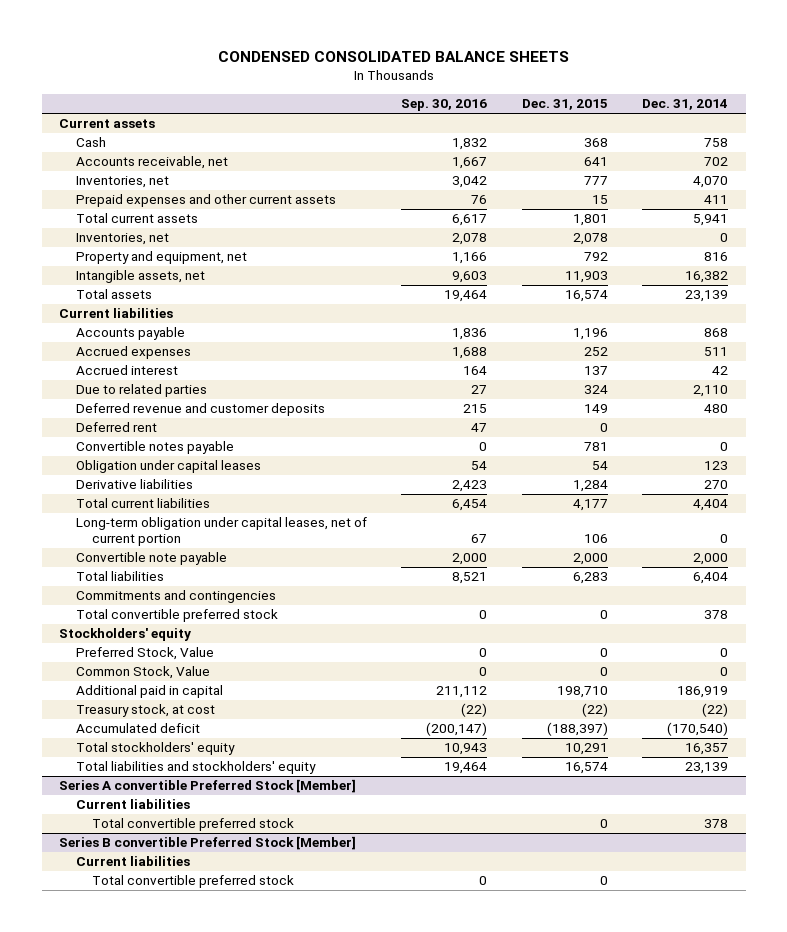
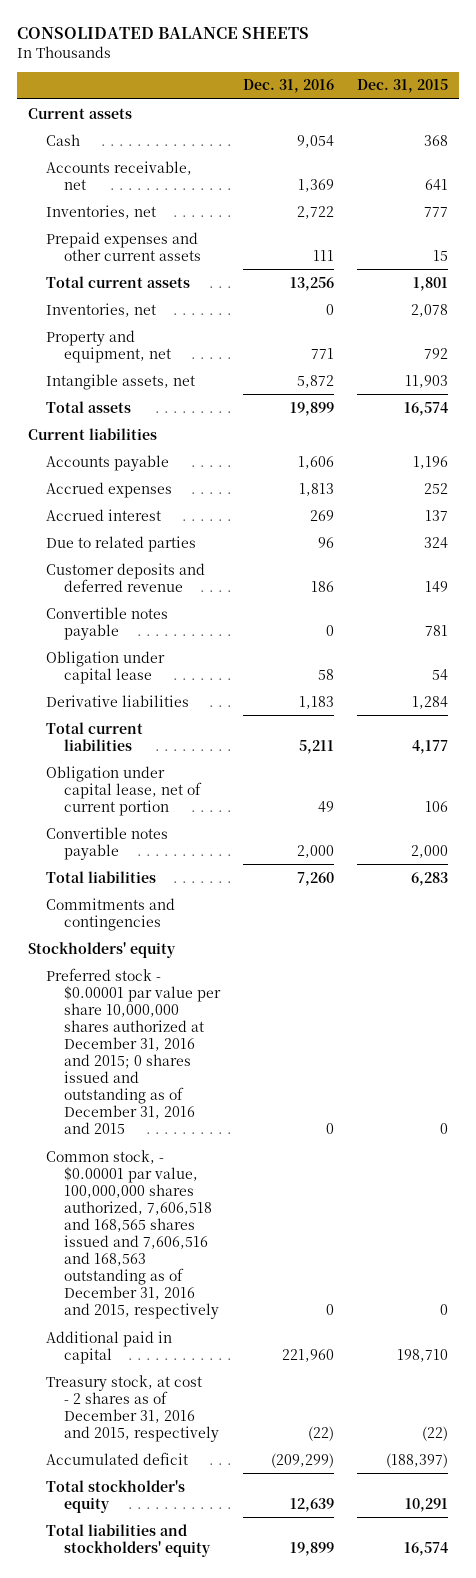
[217,51,569,63] CONDENSED CONSOLIDATED BALANCE SHEETS -> [16,26,309,39] CONSOLIDATED BALANCE SHEETS
[401,99,488,112] Sep. 30, 2016 -> none
[642,99,729,111] Dec. 31, 2014 -> none
none -> [243,79,335,94] Dec. 31, 2016
[75,422,157,433] Deferred rent -> none
[75,403,325,417] Deferred revenue and customer deposits -> [46,562,206,592] Customer deposits and deferred revenue
[75,460,261,474] Obligation under capital leases -> [46,650,166,684] Obligation under capital lease
[75,517,367,547] Long-term obligation under capital leases, net of current portion -> [46,765,203,816] Obligation under capital lease, net of current portion
[75,552,227,566] Convertible note payable -> [46,826,169,860] Convertible notes payable
[75,609,278,623] Total convertible preferred stock -> none
[75,647,214,661] Preferred Stock, Value -> [46,967,222,1135] Preferred stock - $0.00001 par value per share 10,000,000 shares authorized at December 31, 2016 and 2015; 0 shares issued and outstanding as of December 31, 2016 and 2015
[75,666,210,680] Common Stock, Value -> [46,1149,220,1320] Common stock, - $0.00001 par value, 100,000,000 shares authorized, 7,606,518 and 168,565 shares issued and 7,606,516 and 168,563 outstanding as of December 31, 2016 and 2015, respectively
[75,704,215,718] Treasury stock, at cost -> [46,1374,220,1442] Treasury stock, at cost - 2 shares as of December 31, 2016 and 2015, respectively
[75,742,235,756] Total stockholders' equity -> [46,1479,186,1513] Total stockholder's equity
[59,779,357,794] Series A convertible Preferred Stock [Member] -> none
[75,799,190,810] Current liabilities -> none
[91,818,294,832] Total convertible preferred stock -> none
[59,836,357,851] Series B convertible Preferred Stock [Member] -> none
[75,856,190,867] Current liabilities -> none
[91,875,294,889] Total convertible preferred stock -> none

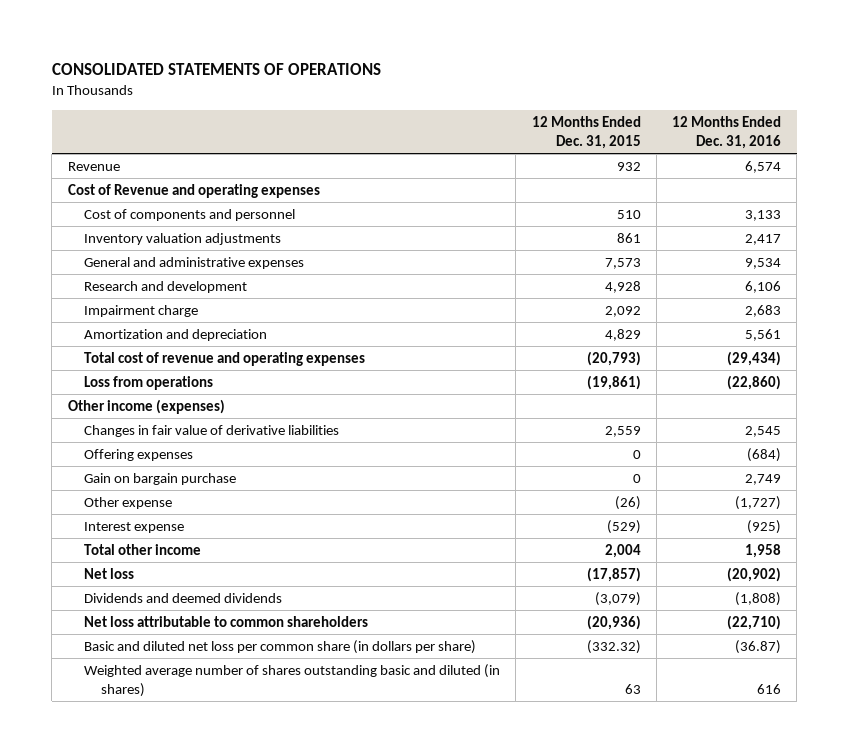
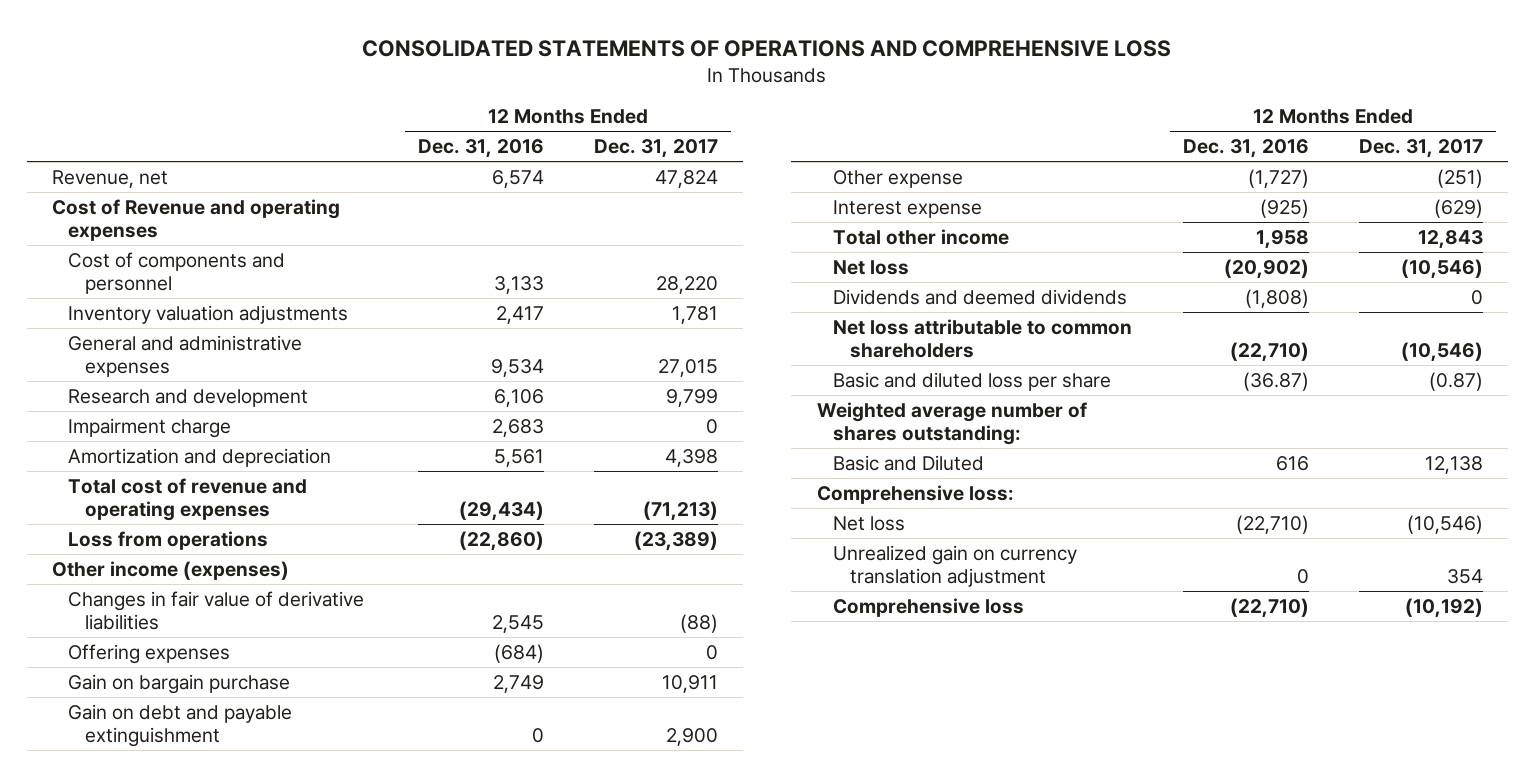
[51,62,381,75] CONSOLIDATED STATEMENTS OF OPERATIONS -> [362,40,1172,58] CONSOLIDATED STATEMENTS OF OPERATIONS AND COMPREHENSIVE LOSS
[531,116,641,150] 12 Months Ended Dec. 31, 2015 -> none
none -> [594,139,719,159] Dec. 31, 2017
[67,162,120,172] Revenue -> [51,169,168,188] Revenue, net
none -> [68,703,293,747] Gain on debt and payable extinguishment
[84,640,477,655] Basic and diluted net loss per common share (in dollars per share) -> [833,371,1112,391] Basic and diluted loss per share
none -> [816,401,1087,445] Weighted average number of shares outstanding:
[84,664,501,698] Weighted average number of shares outstanding basic and diluted (in shares) -> [833,454,985,471] Basic and Diluted
none -> [816,484,1014,504] Comprehensive loss:
none -> [833,515,906,531] Net loss
none -> [833,544,1078,587] Unrealized gain on currency translation adjustment
none -> [833,597,1025,617] Comprehensive loss

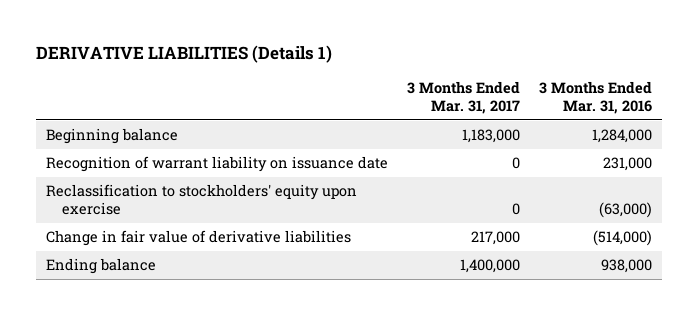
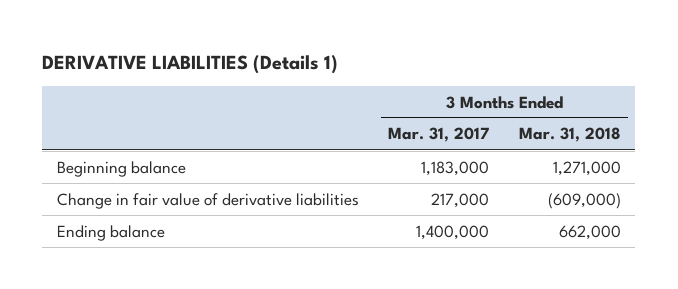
[539,81,653,115] 3 Months Ended Mar. 31, 2016 -> none
none -> [518,127,621,143] Mar. 31, 2018
[45,156,388,173] Recognition of warrant liability on issuance date -> none
[45,184,357,216] Reclassification to stockholders' equity upon exercise -> none

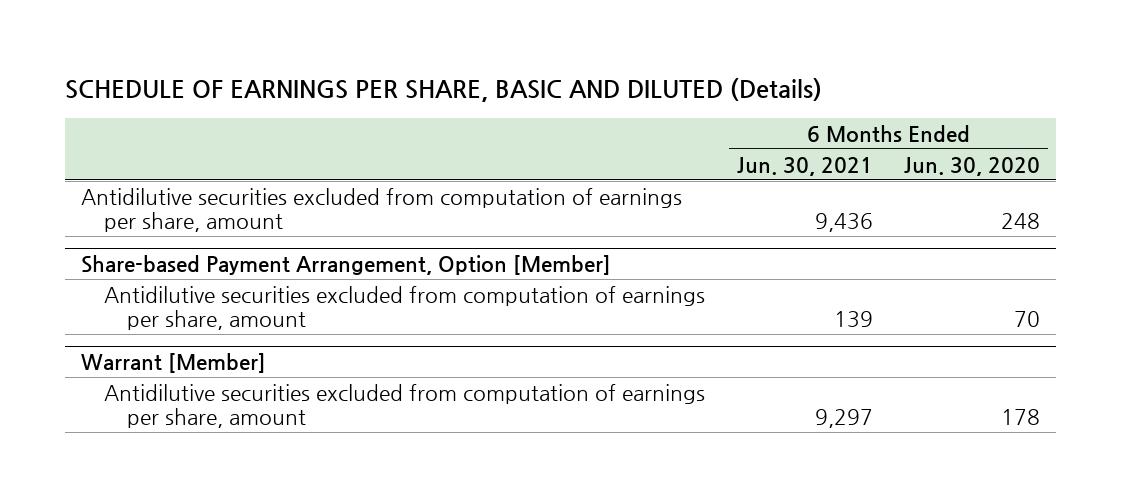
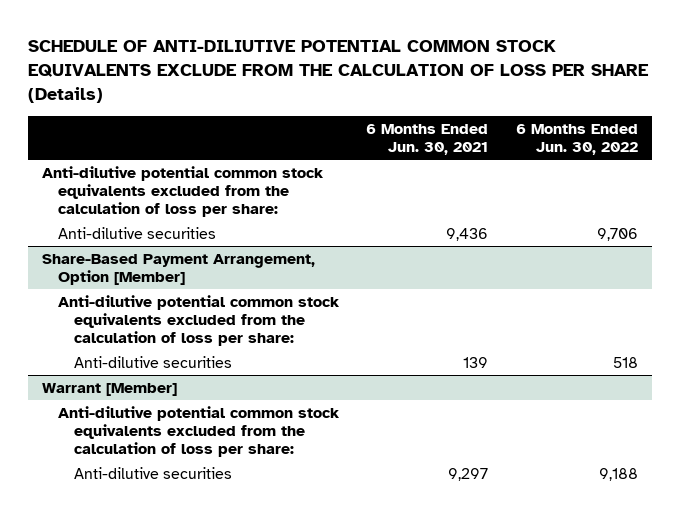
[64,78,822,103] SCHEDULE OF EARNINGS PER SHARE, BASIC AND DILUTED (Details) -> [27,40,649,104] SCHEDULE OF ANTI-DILIUTIVE POTENTIAL COMMON STOCK EQUIVALENTS EXCLUDE FROM THE CALCULATION OF LOSS PER SHARE (Details)
[904,156,1041,176] Jun. 30, 2020 -> none
none -> [515,123,638,155] 6 Months Ended Jun. 30, 2022
none -> [41,165,324,218] Anti-dilutive potential common stock equivalents excluded from the calculation of loss per share:
[80,187,682,233] Antidilutive securities excluded from computation of earnings per share, amount -> [57,226,216,239] Anti-dilutive securities
[80,255,611,276] Share-based Payment Arrangement, Option [Member] -> [41,253,315,286] Share-Based Payment Arrangement, Option [Member]
none -> [57,294,340,347] Anti-dilutive potential common stock equivalents excluded from the calculation of loss per share:
[103,285,705,331] Antidilutive securities excluded from computation of earnings per share, amount -> [73,355,232,368] Anti-dilutive securities
none -> [57,405,340,458] Anti-dilutive potential common stock equivalents excluded from the calculation of loss per share:
[103,383,705,429] Antidilutive securities excluded from computation of earnings per share, amount -> [73,466,232,479] Anti-dilutive securities

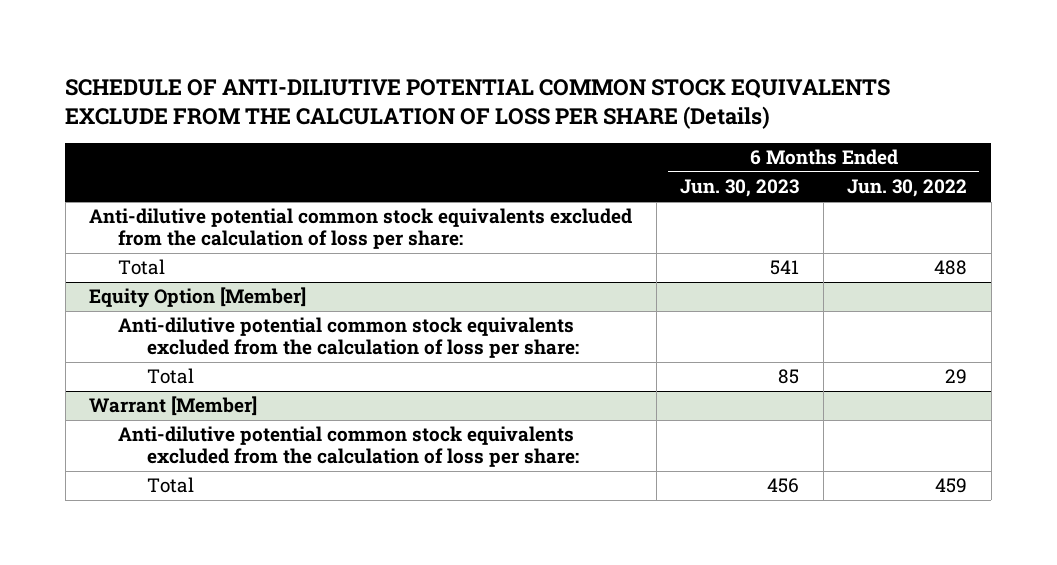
[366,123,489,155] 6 Months Ended Jun. 30, 2021 -> none
none -> [680,179,800,198] Jun. 30, 2023
[57,226,216,239] Anti-dilutive securities -> none
[41,253,315,286] Share-Based Payment Arrangement, Option [Member] -> none
none -> [118,259,166,276] Total
none -> [89,287,307,309] Equity Option [Member]
[73,355,232,368] Anti-dilutive securities -> none
none -> [147,368,195,385] Total
[73,466,232,479] Anti-dilutive securities -> none
none -> [147,477,195,494] Total

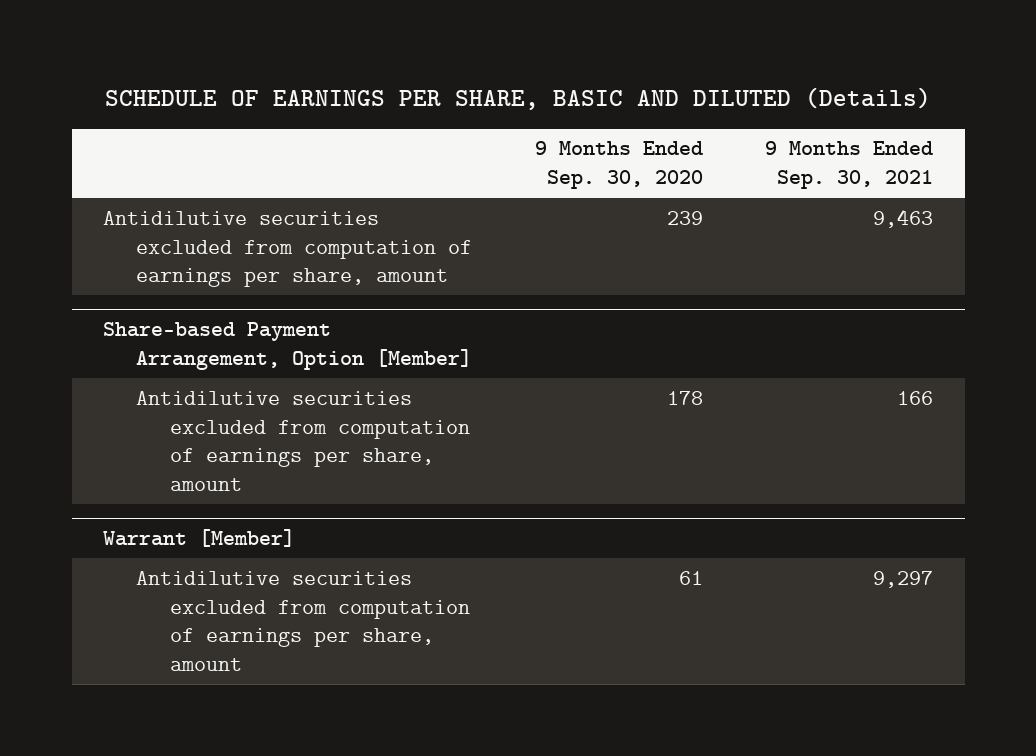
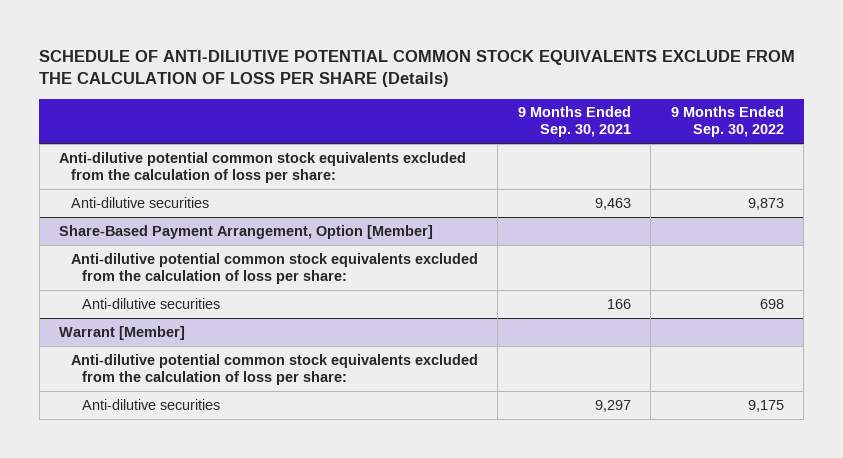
[105,87,932,111] SCHEDULE OF EARNINGS PER SHARE, BASIC AND DILUTED (Details) -> [39,49,796,88] SCHEDULE OF ANTI-DILIUTIVE POTENTIAL COMMON STOCK EQUIVALENTS EXCLUDE FROM THE CALCULATION OF LOSS PER SHARE (Details)
[534,141,703,190] 9 Months Ended Sep. 30, 2020 -> none
none -> [670,106,784,138] 9 Months Ended Sep. 30, 2022
none -> [59,151,467,183] Anti-dilutive potential common stock equivalents excluded from the calculation of loss per share:
[102,210,473,288] Antidilutive securities excluded from computation of earnings per share, amount -> [70,196,209,208] Anti-dilutive securities
[102,322,473,370] Share-based Payment Arrangement, Option [Member] -> [59,224,434,239] Share-Based Payment Arrangement, Option [Member]
none -> [70,252,478,284] Anti-dilutive potential common stock equivalents excluded from the calculation of loss per share:
[136,390,471,492] Antidilutive securities excluded from computation of earnings per share, amount -> [82,297,221,309] Anti-dilutive securities
none -> [70,353,478,385] Anti-dilutive potential common stock equivalents excluded from the calculation of loss per share:
[136,570,471,672] Antidilutive securities excluded from computation of earnings per share, amount -> [82,398,221,410] Anti-dilutive securities

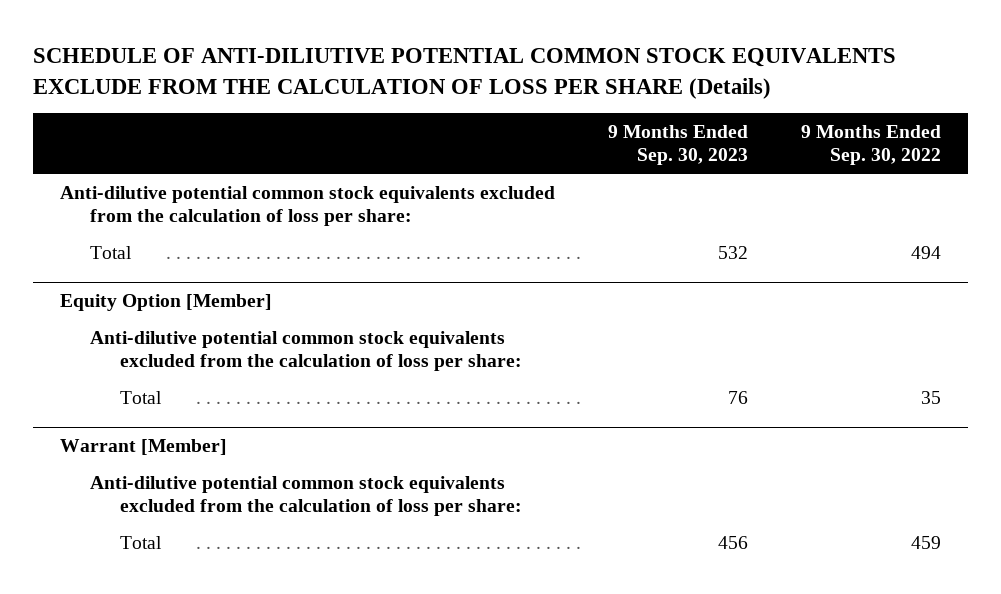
[517,106,631,138] 9 Months Ended Sep. 30, 2021 -> none
none -> [608,124,749,166] 9 Months Ended Sep. 30, 2023
[70,196,209,208] Anti-dilutive securities -> none
[59,224,434,239] Share-Based Payment Arrangement, Option [Member] -> none
none -> [89,245,132,259] Total
none -> [59,294,272,312] Equity Option [Member]
[82,297,221,309] Anti-dilutive securities -> none
none -> [119,390,162,404] Total
[82,398,221,410] Anti-dilutive securities -> none
none -> [119,535,162,549] Total

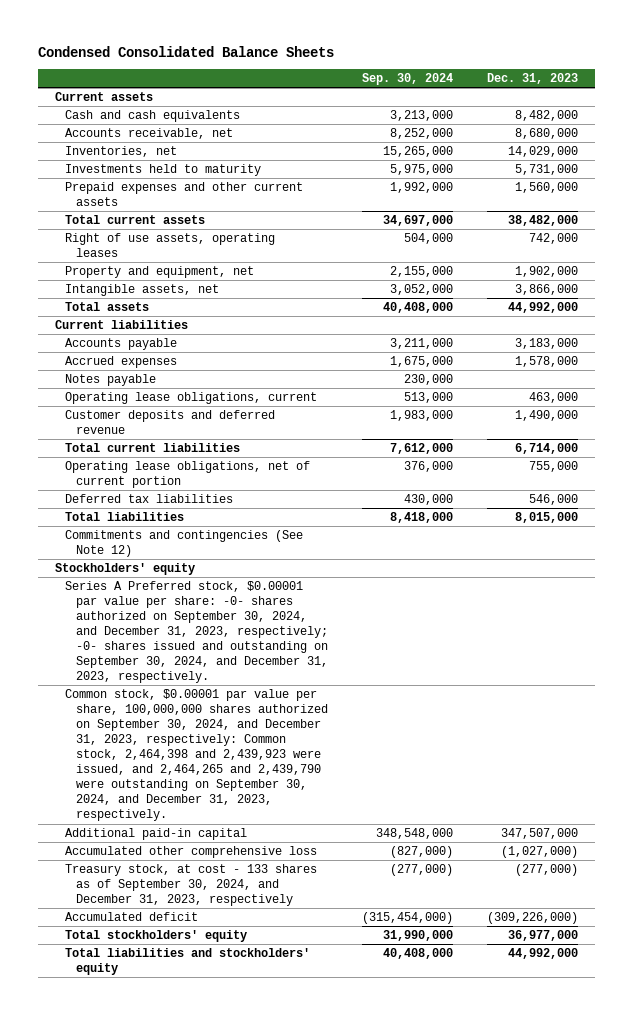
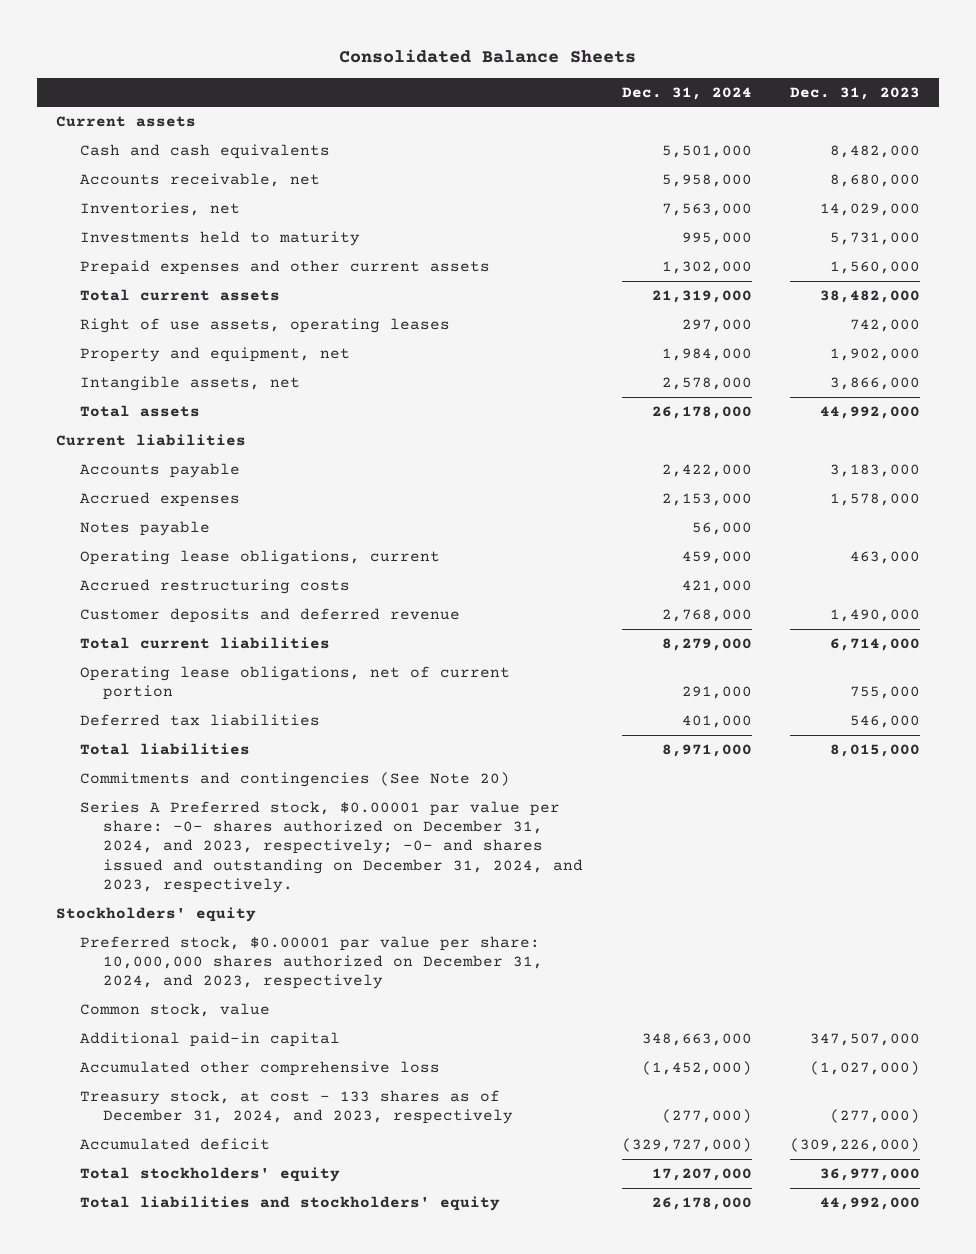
[37,45,334,57] Condensed Consolidated Balance Sheets -> [339,48,637,63] Consolidated Balance Sheets
[361,73,453,86] Sep. 30, 2024 -> none
none -> [621,86,752,100] Dec. 31, 2024
none -> [79,579,350,595] Accrued restructuring costs
[65,530,304,558] Commitments and contingencies (See Note 12) -> [79,772,510,788] Commitments and contingencies (See Note 20)
none -> [79,801,584,893] Series A Preferred stock, $0.00001 par value per share: -0- shares authorized on December 31, 2024, and 2023, respectively; -0- and shares issued and outstanding on December 31, 2024, and 2023, respectively.
[65,581,328,684] Series A Preferred stock, $0.00001 par value per share: -0- shares authorized on September 30, 2024, and December 31, 2023, respectively; -0- shares issued and outstanding on September 30, 2024, and December 31, 2023, respectively. -> [79,936,544,990] Preferred stock, $0.00001 par value per share: 10,000,000 shares authorized on December 31, 2024, and 2023, respectively
[65,689,328,822] Common stock, $0.00001 par value per share, 100,000,000 shares authorized on September 30, 2024, and December 31, 2023, respectively: Common stock, 2,464,398 and 2,439,923 were issued, and 2,464,265 and 2,439,790 were outstanding on September 30, 2024, and December 31, 2023, respectively. -> [79,1003,270,1018] Common stock, value
[65,864,318,907] Treasury stock, at cost - 133 shares as of September 30, 2024, and December 31, 2023, respectively -> [79,1090,514,1125] Treasury stock, at cost - 133 shares as of December 31, 2024, and 2023, respectively

